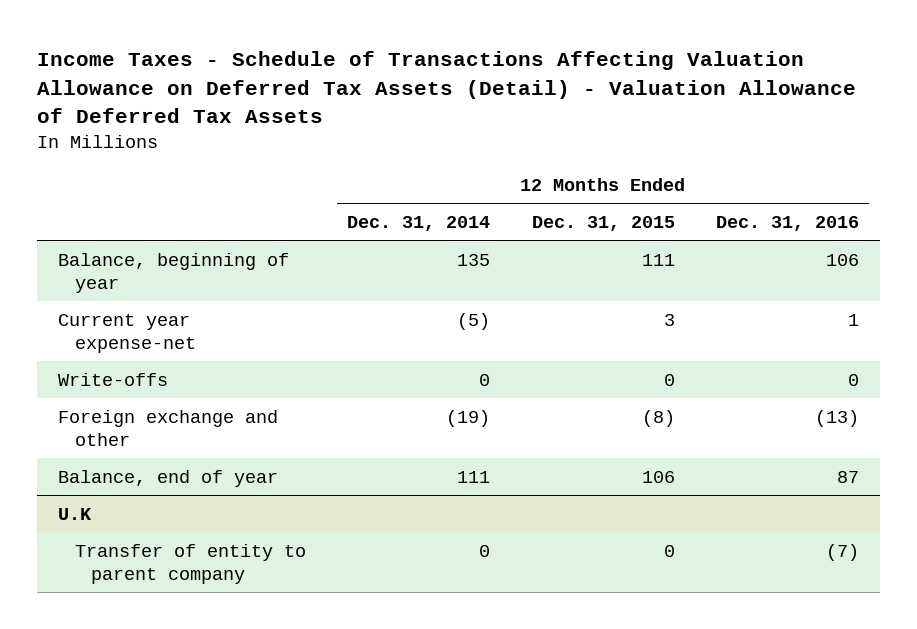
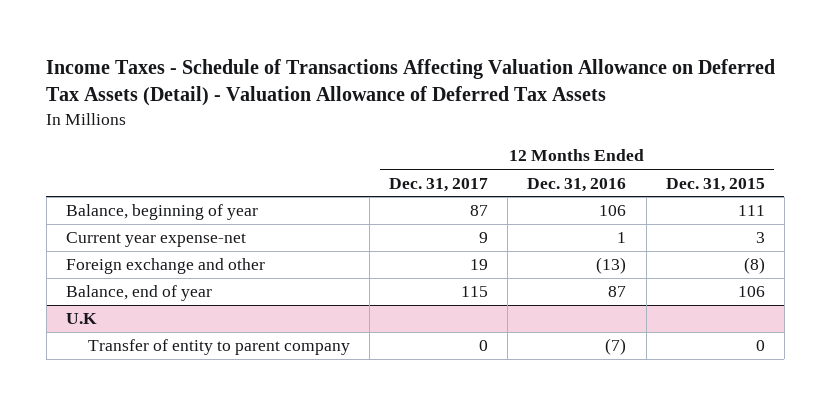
[347,215,491,231] Dec. 31, 2014 -> none
none -> [389,177,489,192] Dec. 31, 2017
[58,372,169,386] Write-offs -> none

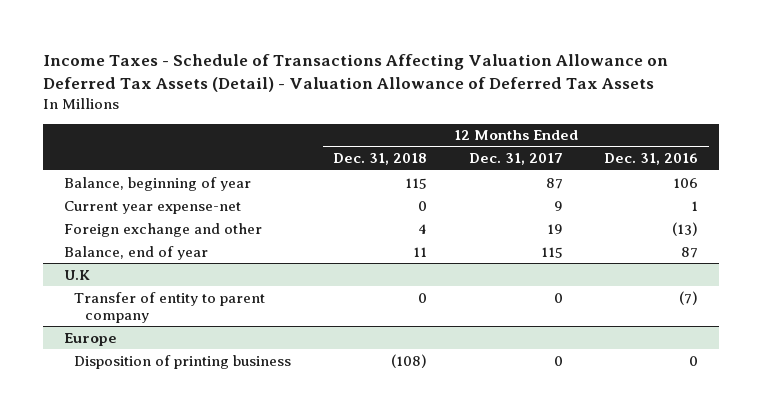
[665,177,765,192] Dec. 31, 2015 -> none
none -> [332,153,427,166] Dec. 31, 2018
none -> [63,332,117,346] Europe
none -> [74,354,292,369] Disposition of printing business

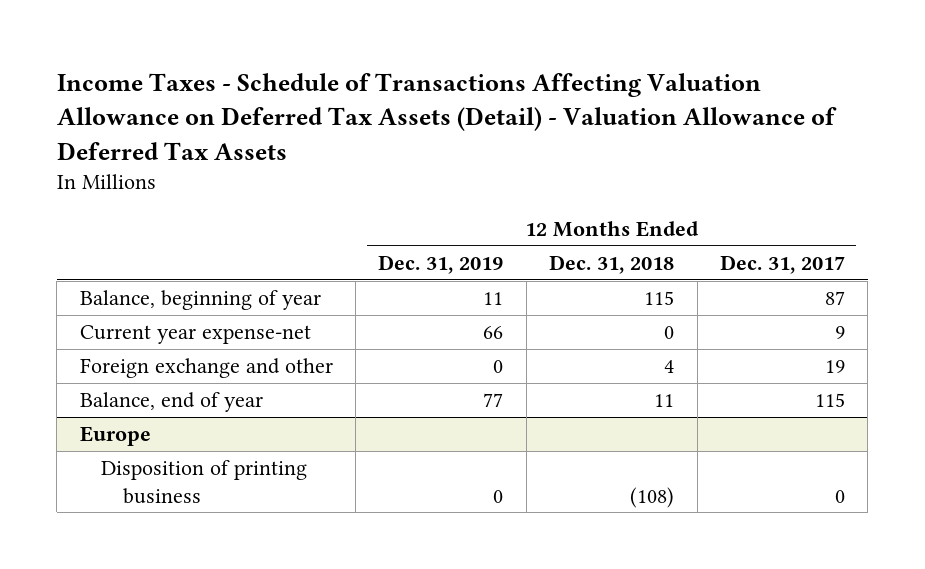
[604,153,699,166] Dec. 31, 2016 -> none
none -> [378,254,504,274] Dec. 31, 2019
[63,269,90,280] U.K -> none
[74,291,266,323] Transfer of entity to parent company -> none

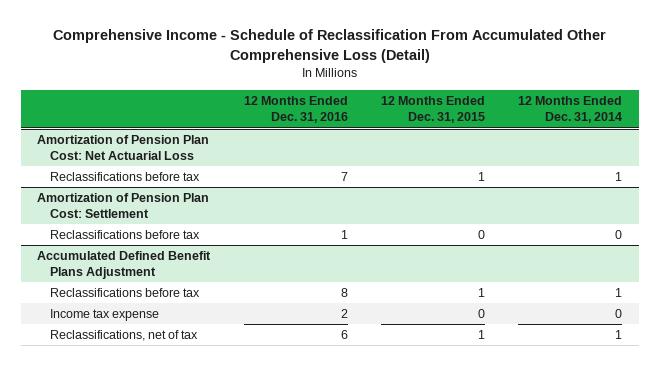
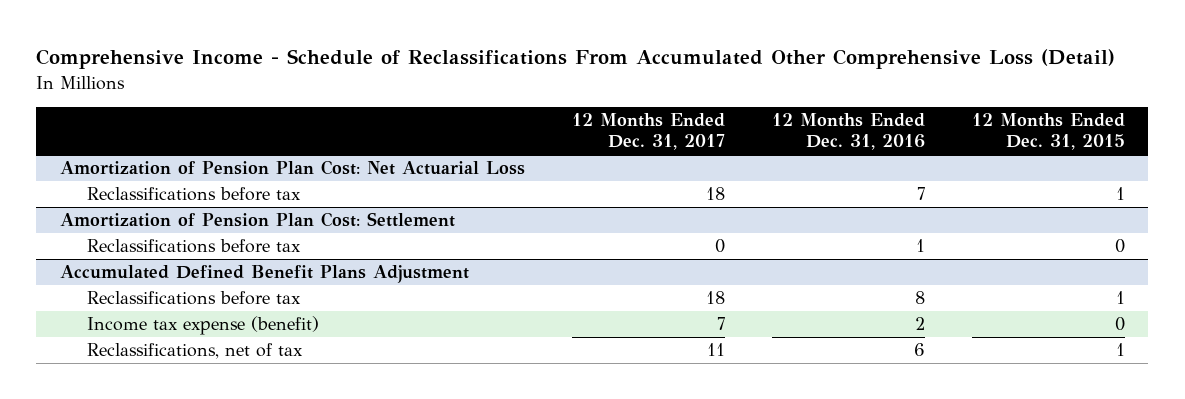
[52,29,606,64] Comprehensive Income - Schedule of Reclassification From Accumulated Other Comprehensive Loss (Detail) -> [36,49,1116,70] Comprehensive Income - Schedule of Reclassifications From Accumulated Other Comprehensive Loss (Detail)
[518,96,623,124] 12 Months Ended Dec. 31, 2014 -> none
none -> [571,113,725,151] 12 Months Ended Dec. 31, 2017
[49,308,159,321] Income tax expense -> [86,316,319,336] Income tax expense (benefit)

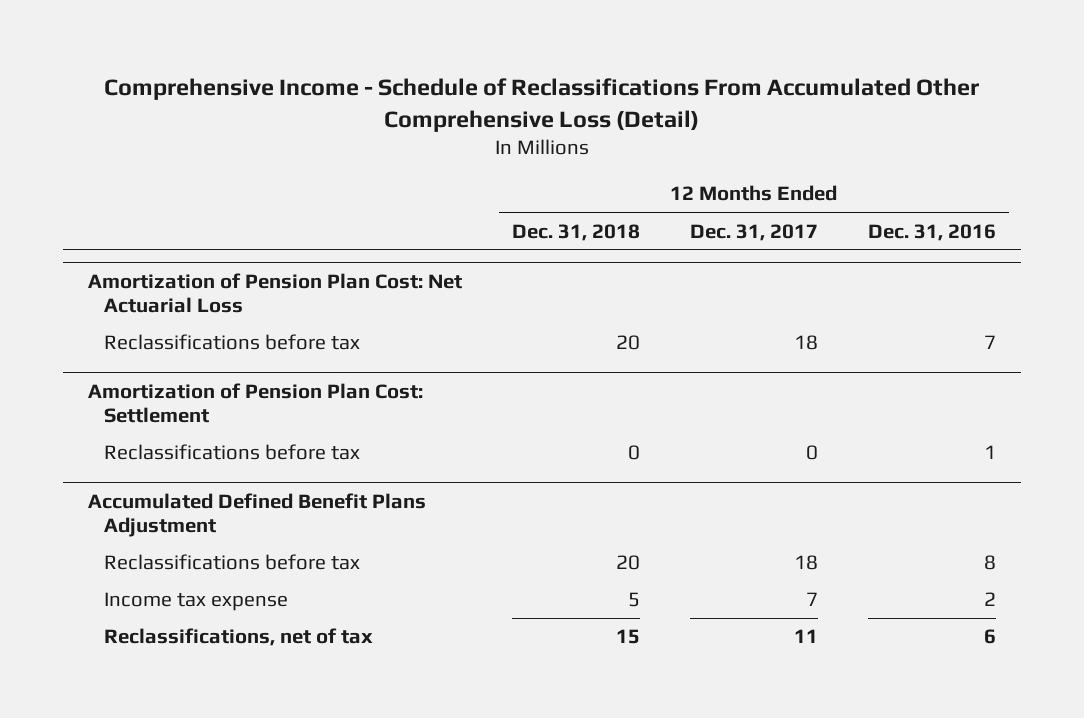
[971,113,1125,151] 12 Months Ended Dec. 31, 2015 -> none
none -> [511,223,640,241] Dec. 31, 2018
[86,316,319,336] Income tax expense (benefit) -> [104,592,289,612] Income tax expense

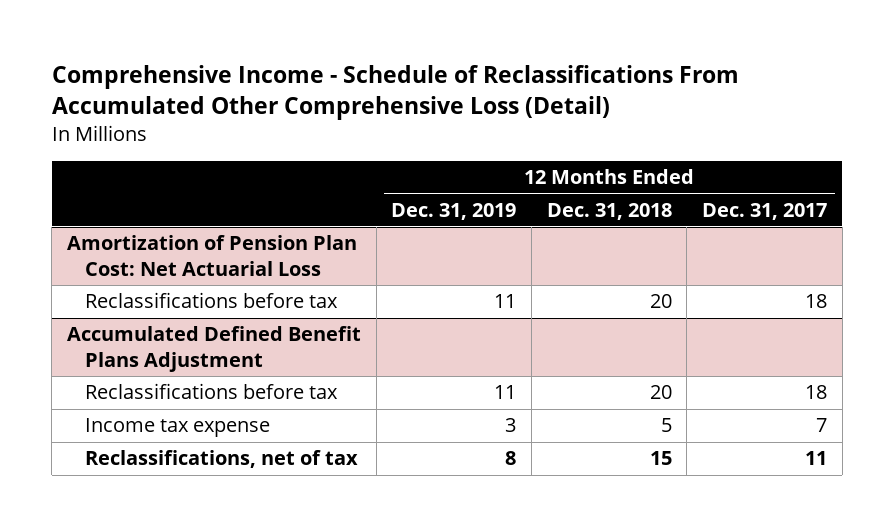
[868,223,997,241] Dec. 31, 2016 -> none
none -> [391,202,517,220] Dec. 31, 2019
[87,383,423,423] Amortization of Pension Plan Cost: Settlement -> none
[104,444,361,461] Reclassifications before tax -> none

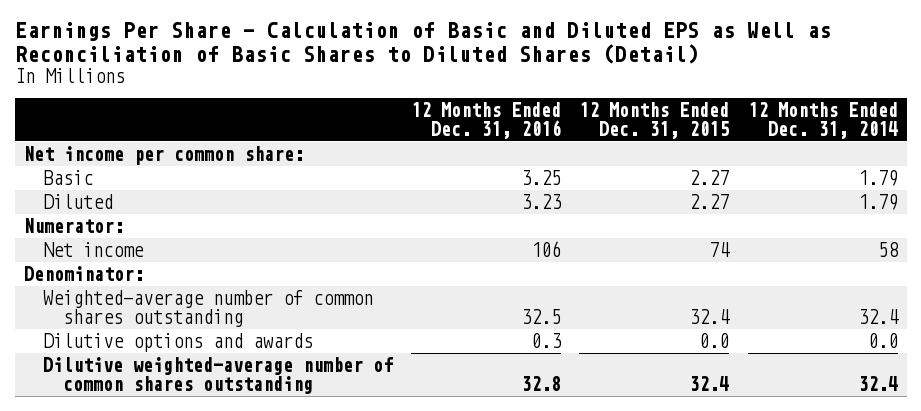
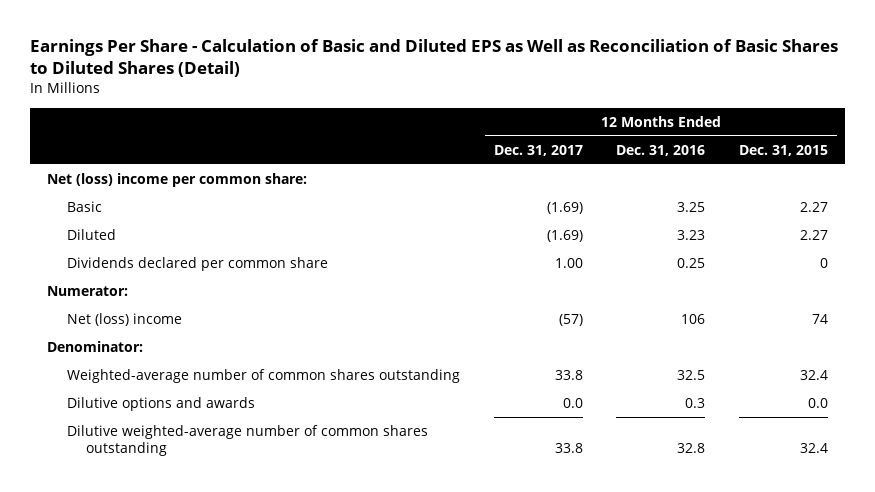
[747,101,898,139] 12 Months Ended Dec. 31, 2014 -> none
none -> [493,144,583,156] Dec. 31, 2017
[23,145,304,165] Net income per common share: -> [46,173,307,188] Net (loss) income per common share:
none -> [66,257,328,272] Dividends declared per common share
[43,241,145,257] Net income -> [66,313,182,327] Net (loss) income

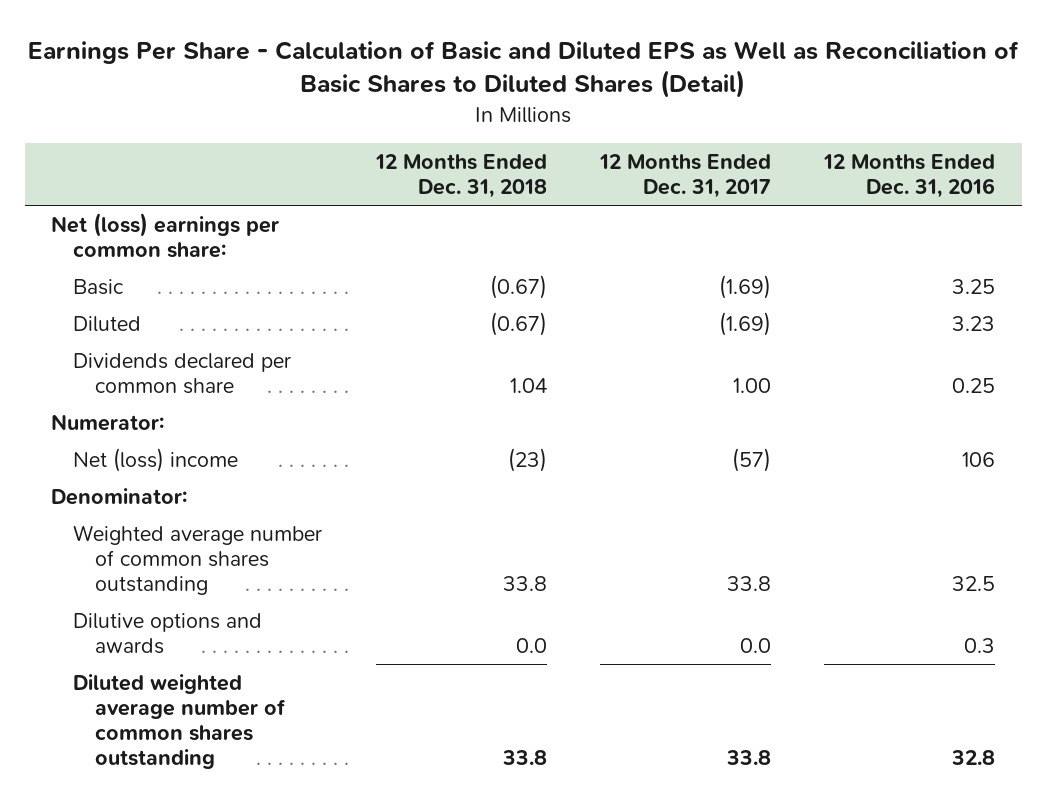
[739,144,829,156] Dec. 31, 2015 -> none
none -> [374,154,547,199] 12 Months Ended Dec. 31, 2018
[46,173,307,188] Net (loss) income per common share: -> [51,212,280,258] Net (loss) earnings per common share:
[66,369,460,384] Weighted-average number of common shares outstanding -> [73,524,323,595] Weighted average number of common shares outstanding
[66,425,428,456] Dilutive weighted-average number of common shares outstanding -> [73,673,287,770] Diluted weighted average number of common shares outstanding

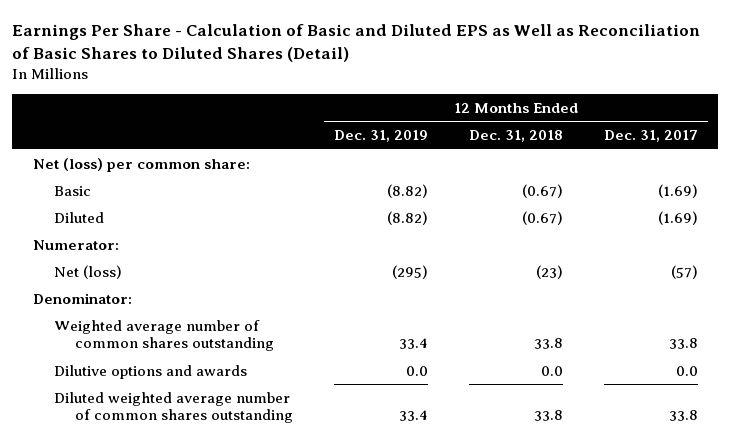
[823,154,996,199] 12 Months Ended Dec. 31, 2016 -> none
none -> [333,130,428,143] Dec. 31, 2019
[51,212,280,258] Net (loss) earnings per common share: -> [32,157,250,172] Net (loss) per common share:
[73,352,292,394] Dividends declared per common share -> none
[73,447,239,472] Net (loss) income -> [53,264,122,279] Net (loss)

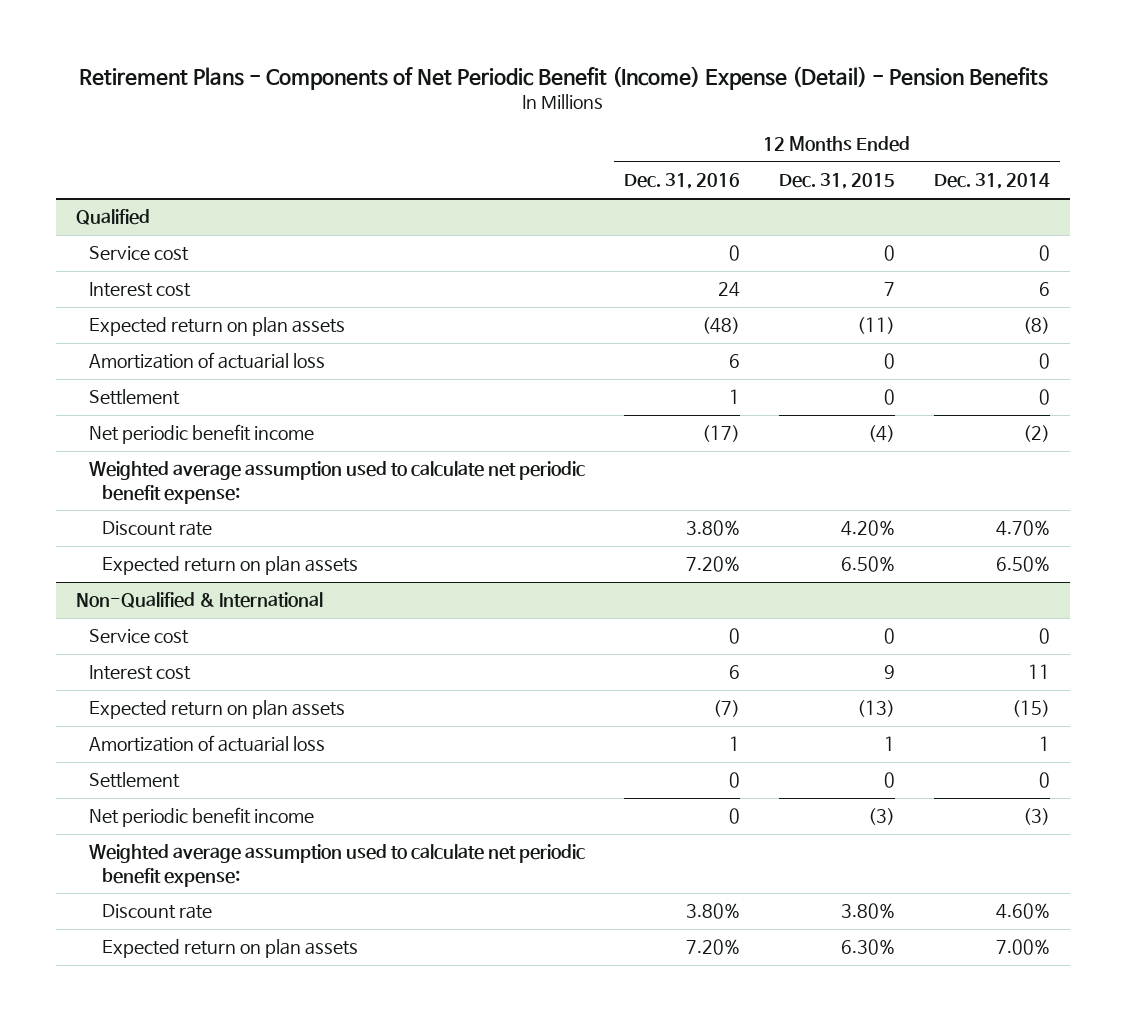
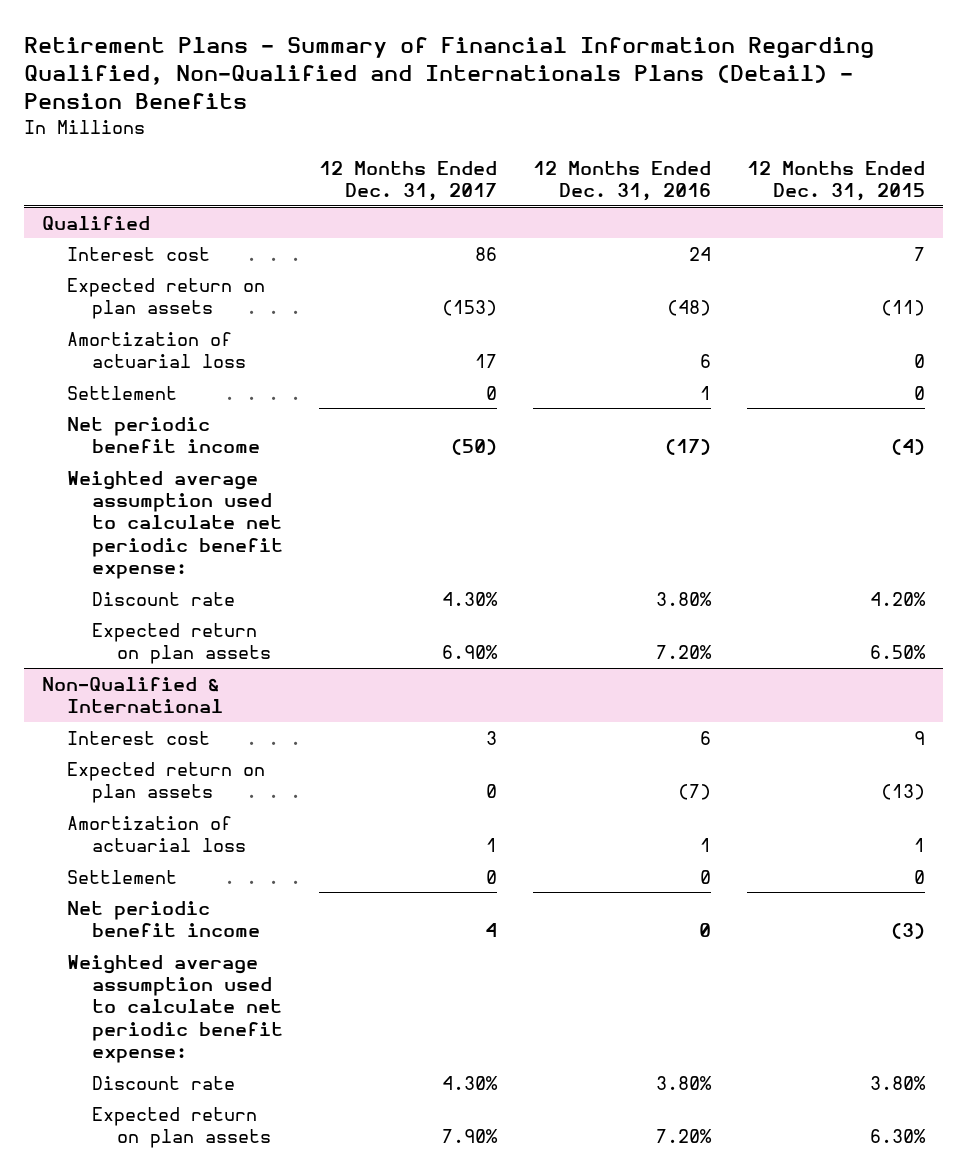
[78,65,1048,90] Retirement Plans - Components of Net Periodic Benefit (Income) Expense (Detail) - Pension Benefits -> [24,36,875,110] Retirement Plans - Summary of Financial Information Regarding Qualified, Non-Qualified and Internationals Plans (Detail) - Pension Benefits
[934,173,1051,190] Dec. 31, 2014 -> none
none -> [319,160,498,202] 12 Months Ended Dec. 31, 2017
[88,246,189,262] Service cost -> none
[88,629,189,645] Service cost -> none

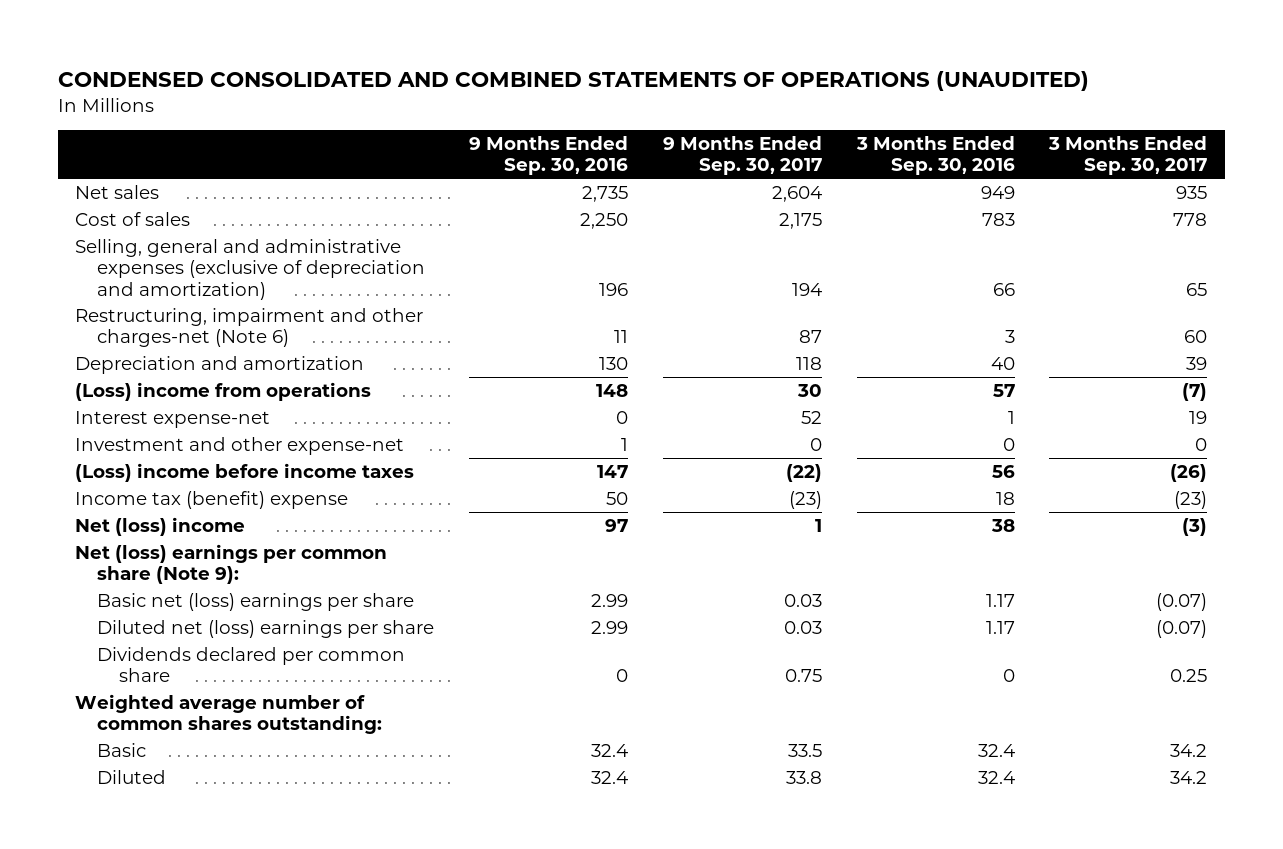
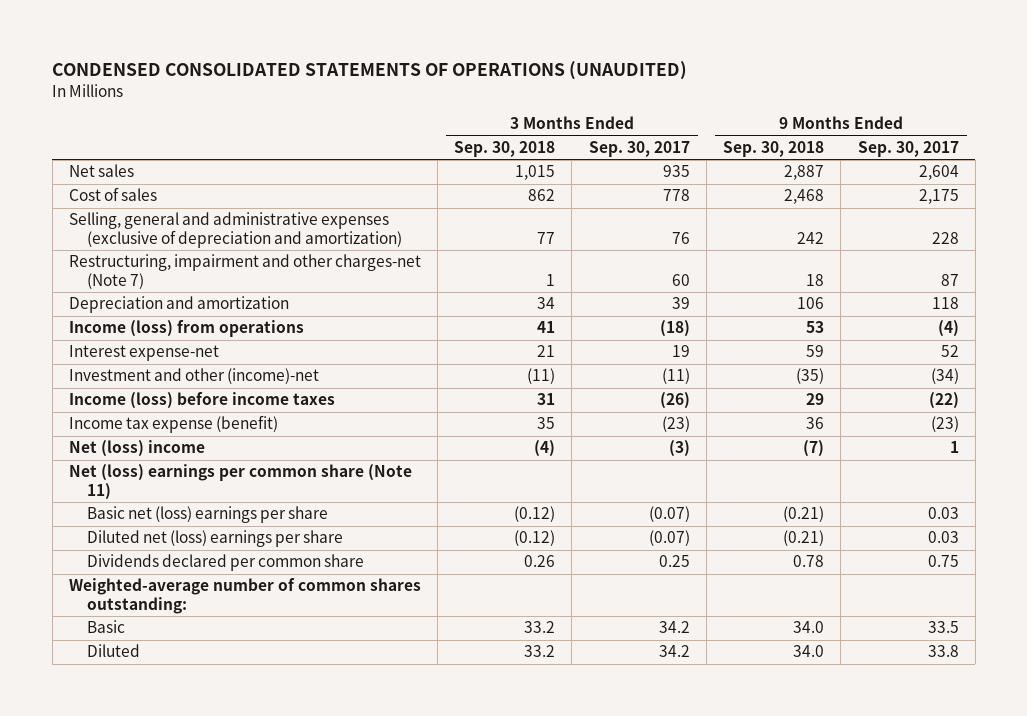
[57,70,1089,91] CONDENSED CONSOLIDATED AND COMBINED STATEMENTS OF OPERATIONS (UNAUDITED) -> [52,60,688,80] CONDENSED CONSOLIDATED STATEMENTS OF OPERATIONS (UNAUDITED)
[468,135,628,176] 9 Months Ended Sep. 30, 2016 -> none
[855,135,1015,176] 3 Months Ended Sep. 30, 2016 -> none
none -> [454,140,556,157] Sep. 30, 2018
none -> [723,140,825,157] Sep. 30, 2018
[791,282,822,296] 194 -> [931,232,959,245] 228
[1186,282,1208,296] 65 -> [671,232,690,245] 76
[75,307,424,348] Restructuring, impairment and other charges-net (Note 6) -> [68,254,421,290] Restructuring, impairment and other charges-net (Note 7)
[75,381,372,401] (Loss) income from operations -> [68,320,304,338] Income (loss) from operations
[796,383,822,397] 30 -> [937,320,959,338] (4)
[1182,382,1208,401] (7) -> [659,320,690,338] (18)
[75,436,405,455] Investment and other expense-net -> [68,368,319,385] Investment and other (income)-net
[809,437,822,451] 0 -> [930,368,959,385] (34)
[1195,437,1208,451] 0 -> [661,368,690,385] (11)
[75,462,415,482] (Loss) income before income taxes -> [68,392,335,410] Income (loss) before income taxes
[75,490,349,509] Income tax (benefit) expense -> [68,415,278,434] Income tax expense (benefit)
[75,543,388,585] Net (loss) earnings per common share (Note 9): -> [68,464,412,501] Net (loss) earnings per common share (Note 11)
[75,693,382,735] Weighted average number of common shares outstanding: -> [68,578,421,615] Weighted-average number of common shares outstanding:

